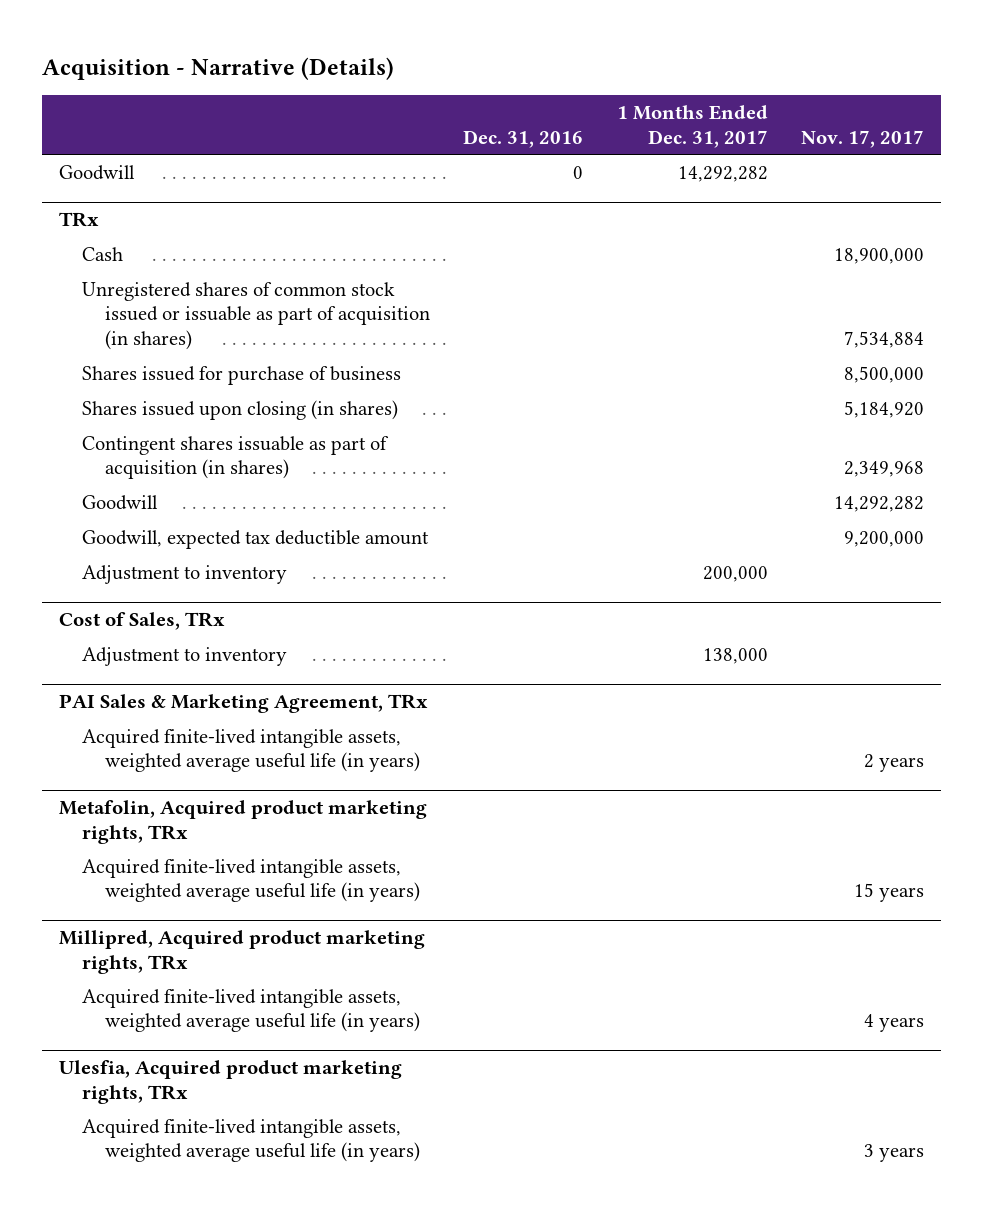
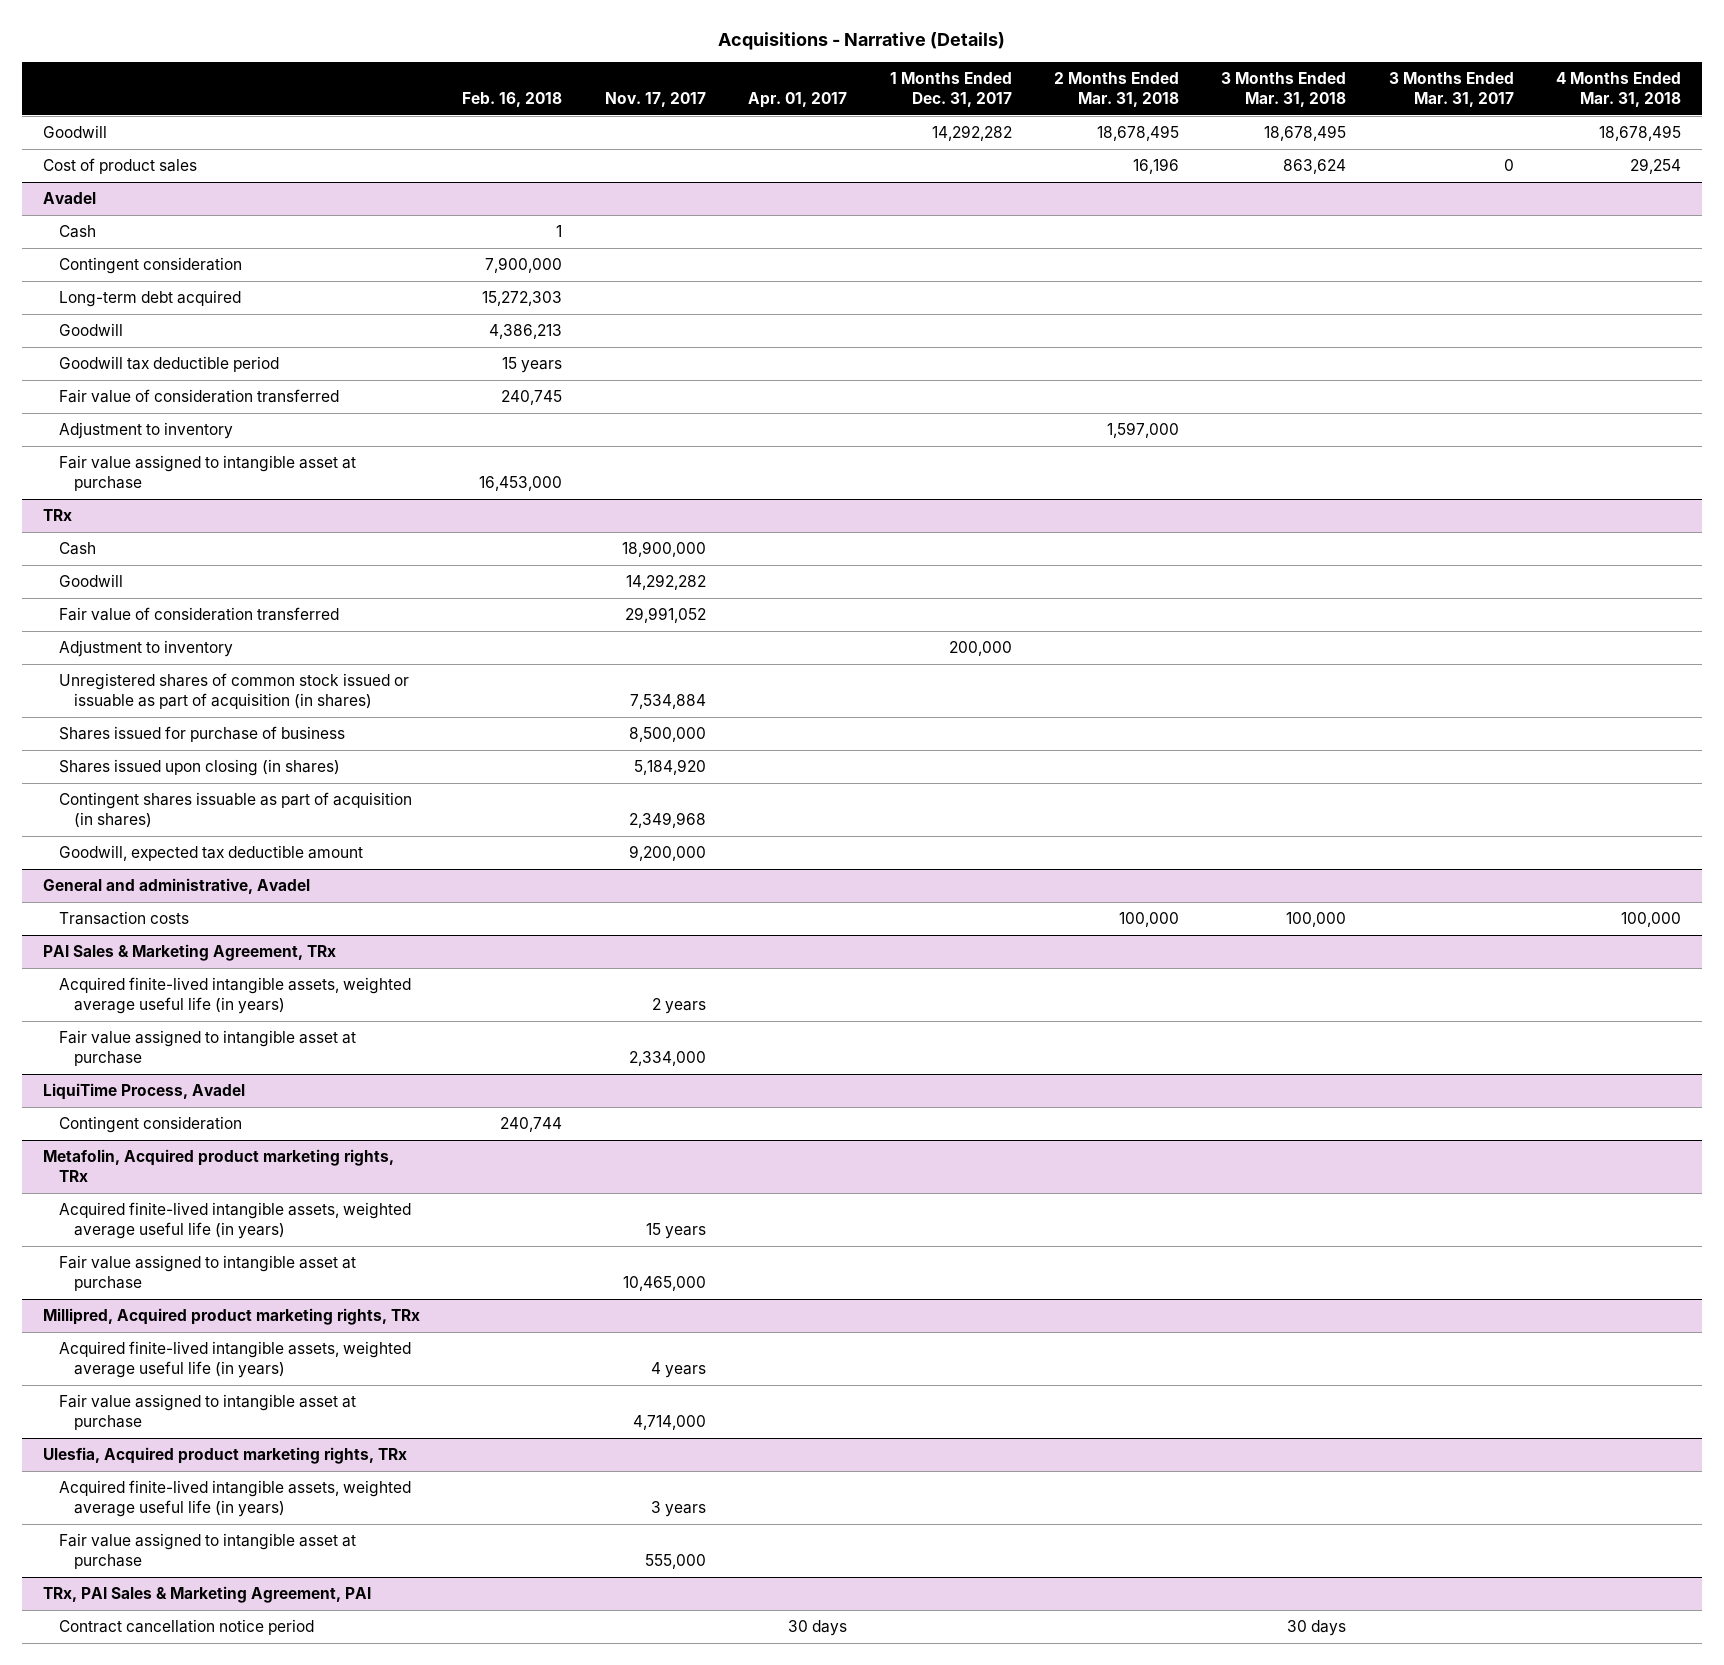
[42,56,395,80] Acquisition - Narrative (Details) -> [718,32,1006,51] Acquisitions - Narrative (Details)
[463,129,584,148] Dec. 31, 2016 -> none
none -> [462,92,563,108] Feb. 16, 2018
none -> [748,92,848,109] Apr. 01, 2017
none -> [1054,71,1180,108] 2 Months Ended Mar. 31, 2018
none -> [1221,71,1347,108] 3 Months Ended Mar. 31, 2018
none -> [1388,71,1514,108] 3 Months Ended Mar. 31, 2017
none -> [1556,71,1682,108] 4 Months Ended Mar. 31, 2018
none -> [43,158,198,175] Cost of product sales
none -> [43,192,97,205] Avadel
none -> [58,225,96,239] Cash
none -> [58,257,242,275] Contingent consideration
none -> [58,290,241,308] Long-term debt acquired
none -> [58,323,123,337] Goodwill
none -> [58,356,279,373] Goodwill tax deductible period
none -> [58,389,339,404] Fair value of consideration transferred
none -> [58,422,233,440] Adjustment to inventory
none -> [58,455,356,492] Fair value assigned to intangible asset at purchase
[81,495,158,511] Goodwill -> [58,574,123,588] Goodwill
none -> [58,607,339,622] Fair value of consideration transferred
[81,565,287,585] Adjustment to inventory -> [58,640,233,658] Adjustment to inventory
[59,612,226,631] Cost of Sales, TRx -> none
[81,647,287,667] Adjustment to inventory -> none
none -> [43,878,311,895] General and administrative, Avadel
none -> [58,911,189,926] Transaction costs
none -> [58,1030,356,1067] Fair value assigned to intangible asset at purchase
none -> [43,1083,246,1101] LiquiTime Process, Avadel
none -> [58,1116,242,1134] Contingent consideration
none -> [58,1255,356,1292] Fair value assigned to intangible asset at purchase
none -> [58,1394,356,1431] Fair value assigned to intangible asset at purchase
none -> [58,1533,356,1570] Fair value assigned to intangible asset at purchase
none -> [43,1586,372,1604] TRx, PAI Sales & Marketing Agreement, PAI
none -> [58,1619,314,1636] Contract cancellation notice period

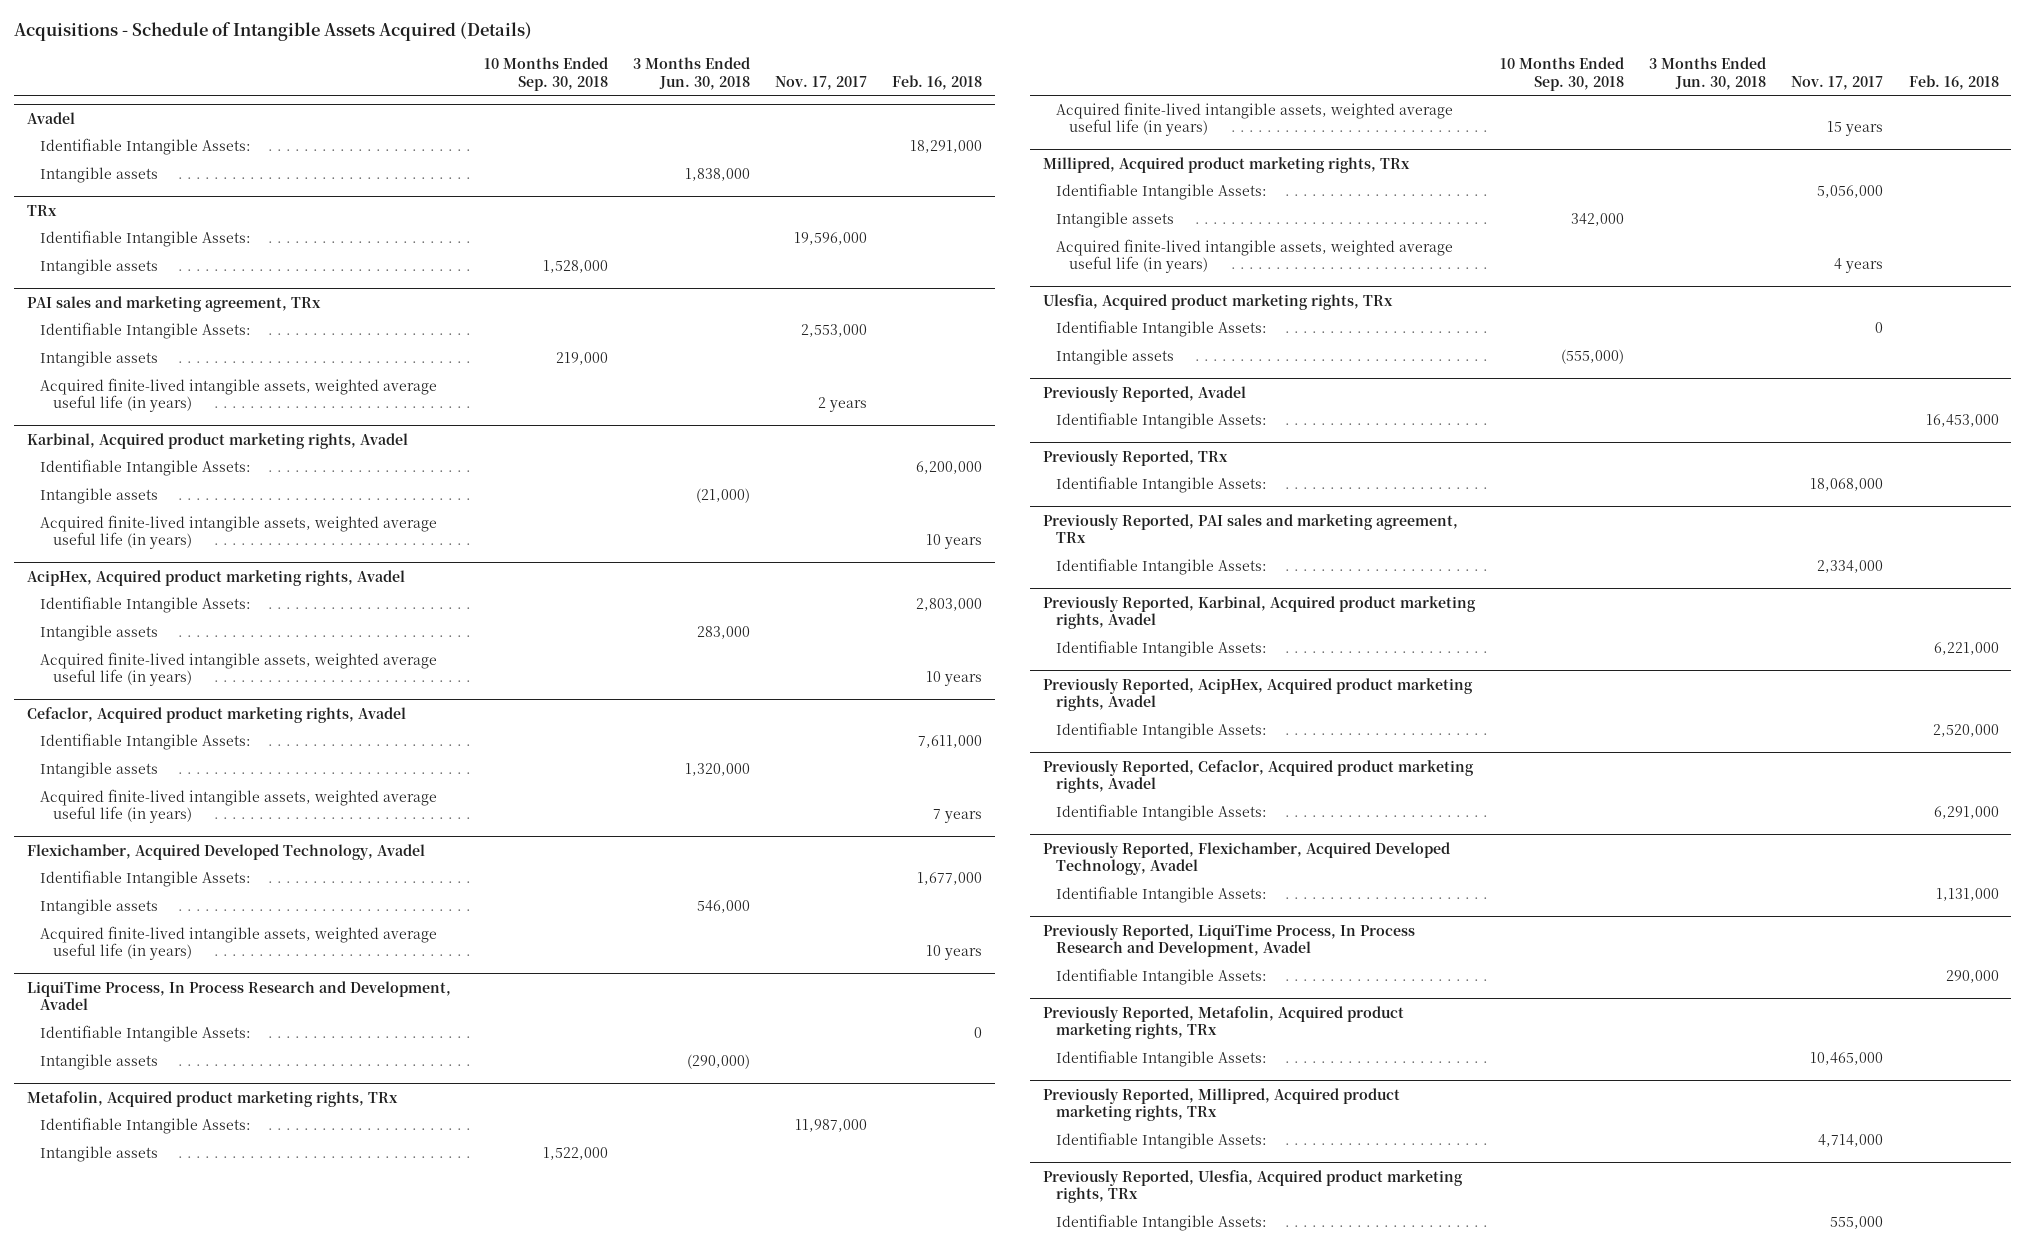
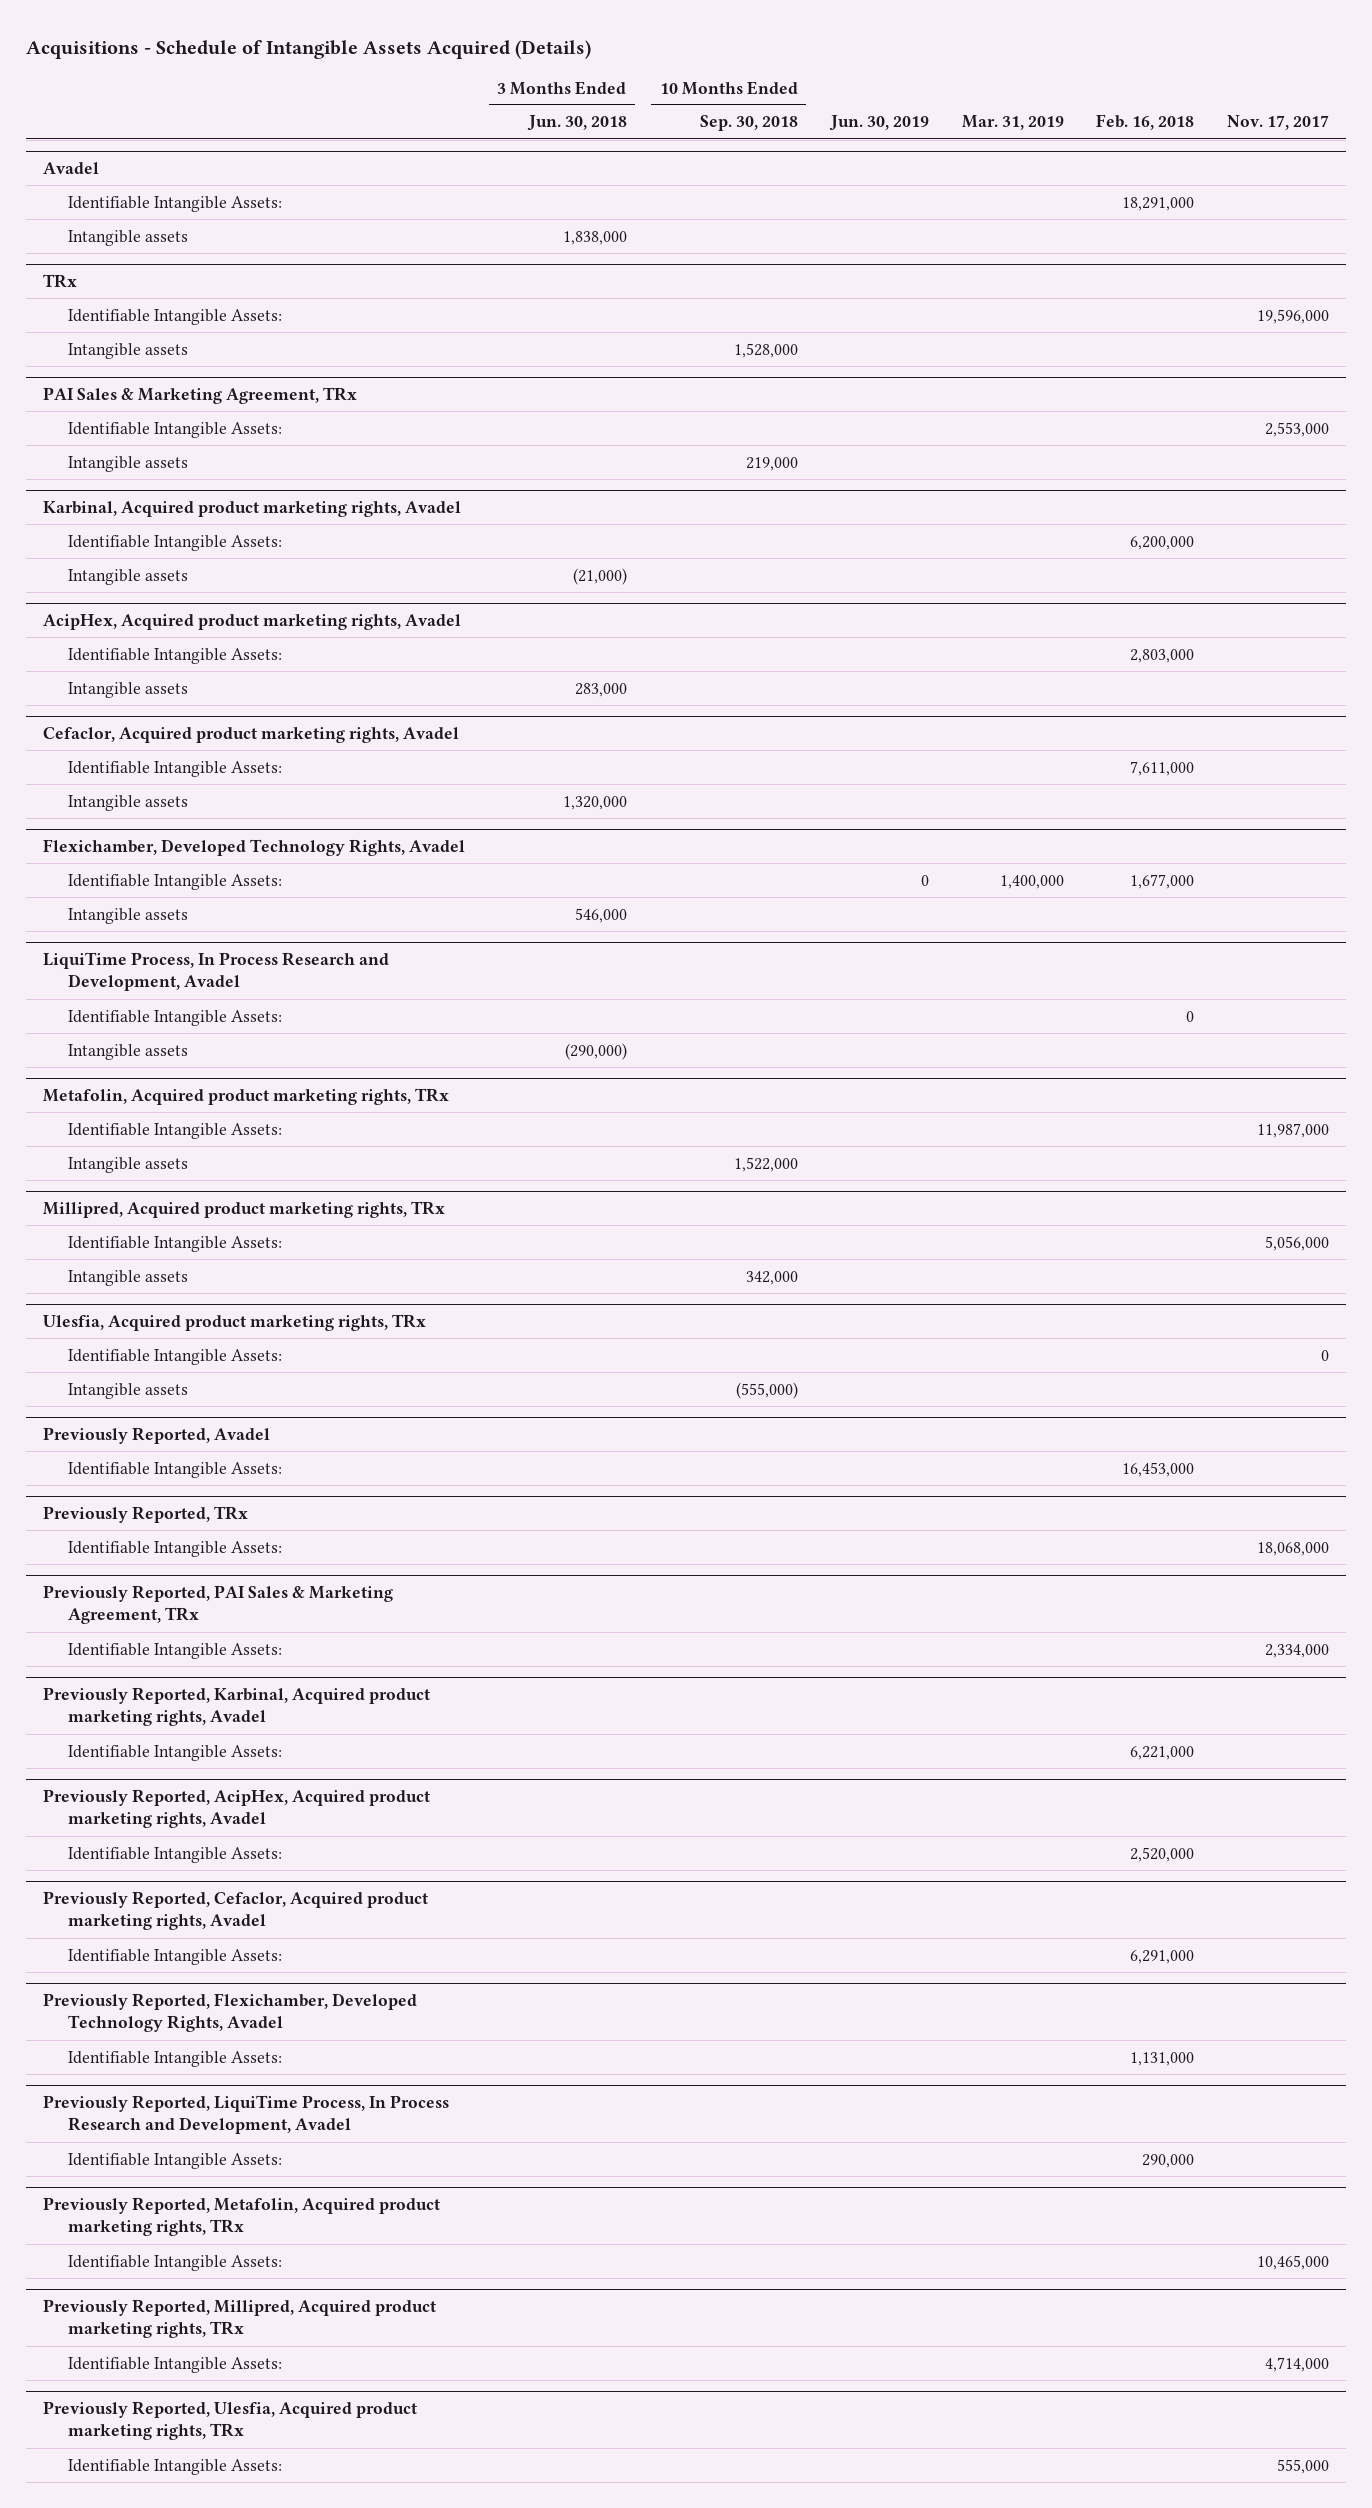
none -> [828,115,929,132] Jun. 30, 2019
none -> [961,115,1064,131] Mar. 31, 2019
[26,295,321,312] PAI sales and marketing agreement, TRx -> [42,386,357,404] PAI Sales & Marketing Agreement, TRx
[39,378,437,413] Acquired finite-lived intangible assets, weighted average useful life (in years) -> none
[39,515,437,550] Acquired finite-lived intangible assets, weighted average useful life (in years) -> none
[39,652,437,687] Acquired finite-lived intangible assets, weighted average useful life (in years) -> none
[39,789,437,824] Acquired finite-lived intangible assets, weighted average useful life (in years) -> none
[26,843,425,860] Flexichamber, Acquired Developed Technology, Avadel -> [42,838,465,856] Flexichamber, Developed Technology Rights, Avadel
[39,926,437,961] Acquired finite-lived intangible assets, weighted average useful life (in years) -> none
[1056,102,1454,137] Acquired finite-lived intangible assets, weighted average useful life (in years) -> none
[1056,239,1454,274] Acquired finite-lived intangible assets, weighted average useful life (in years) -> none
[1042,513,1458,543] Previously Reported, PAI sales and marketing agreement, TRx -> [42,1584,393,1625] Previously Reported, PAI Sales & Marketing Agreement, TRx
[1042,841,1450,875] Previously Reported, Flexichamber, Acquired Developed Technology, Avadel -> [42,1992,417,2033] Previously Reported, Flexichamber, Developed Technology Rights, Avadel

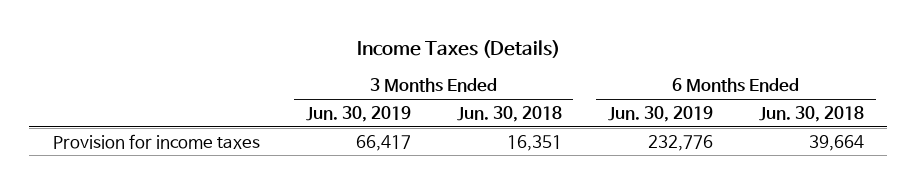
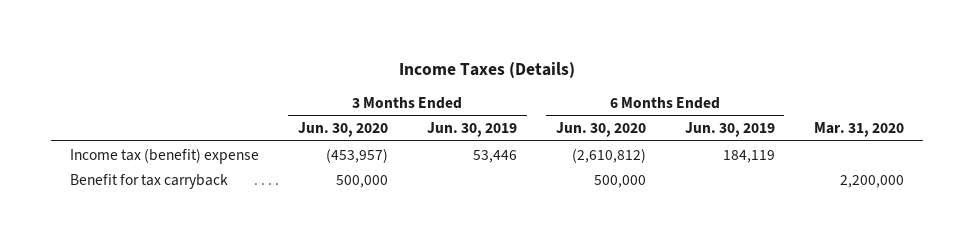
[456,105,562,122] Jun. 30, 2018 -> none
[758,105,864,122] Jun. 30, 2018 -> none
none -> [298,122,389,138] Jun. 30, 2020
none -> [555,122,646,138] Jun. 30, 2020
none -> [813,122,904,138] Mar. 31, 2020
[52,133,260,149] Provision for income taxes -> [70,147,260,164] Income tax (benefit) expense
[355,134,411,151] 66,417 -> [472,149,517,163] 53,446
[647,134,713,151] 232,776 -> [722,149,775,163] 184,119
none -> [70,173,229,189] Benefit for tax carryback

